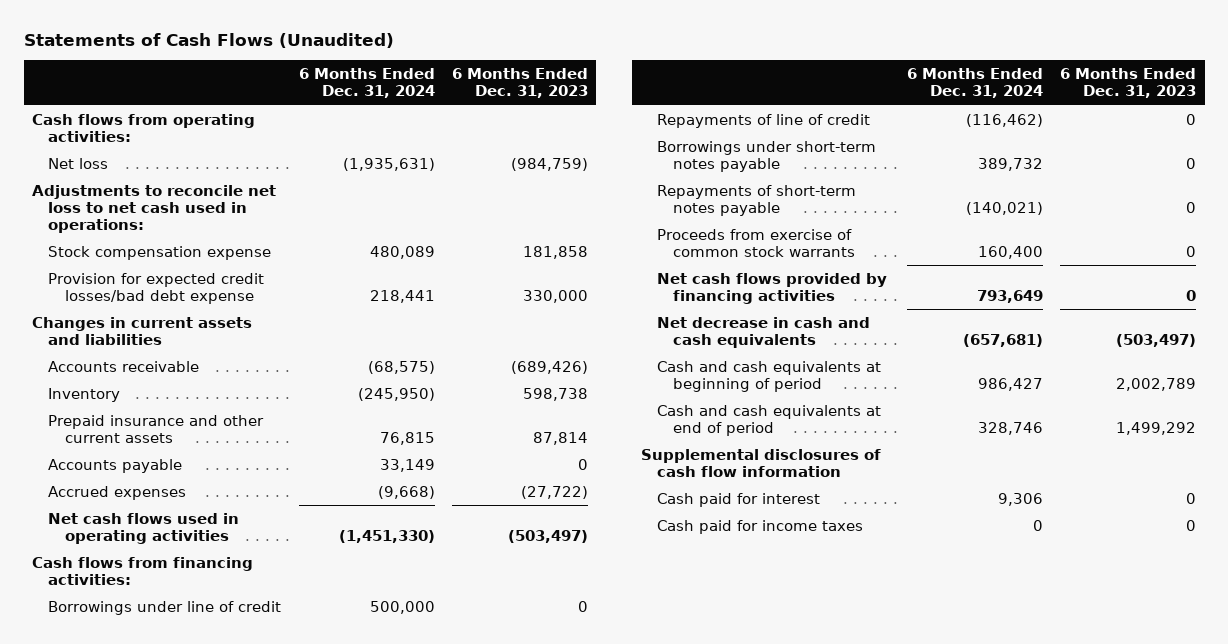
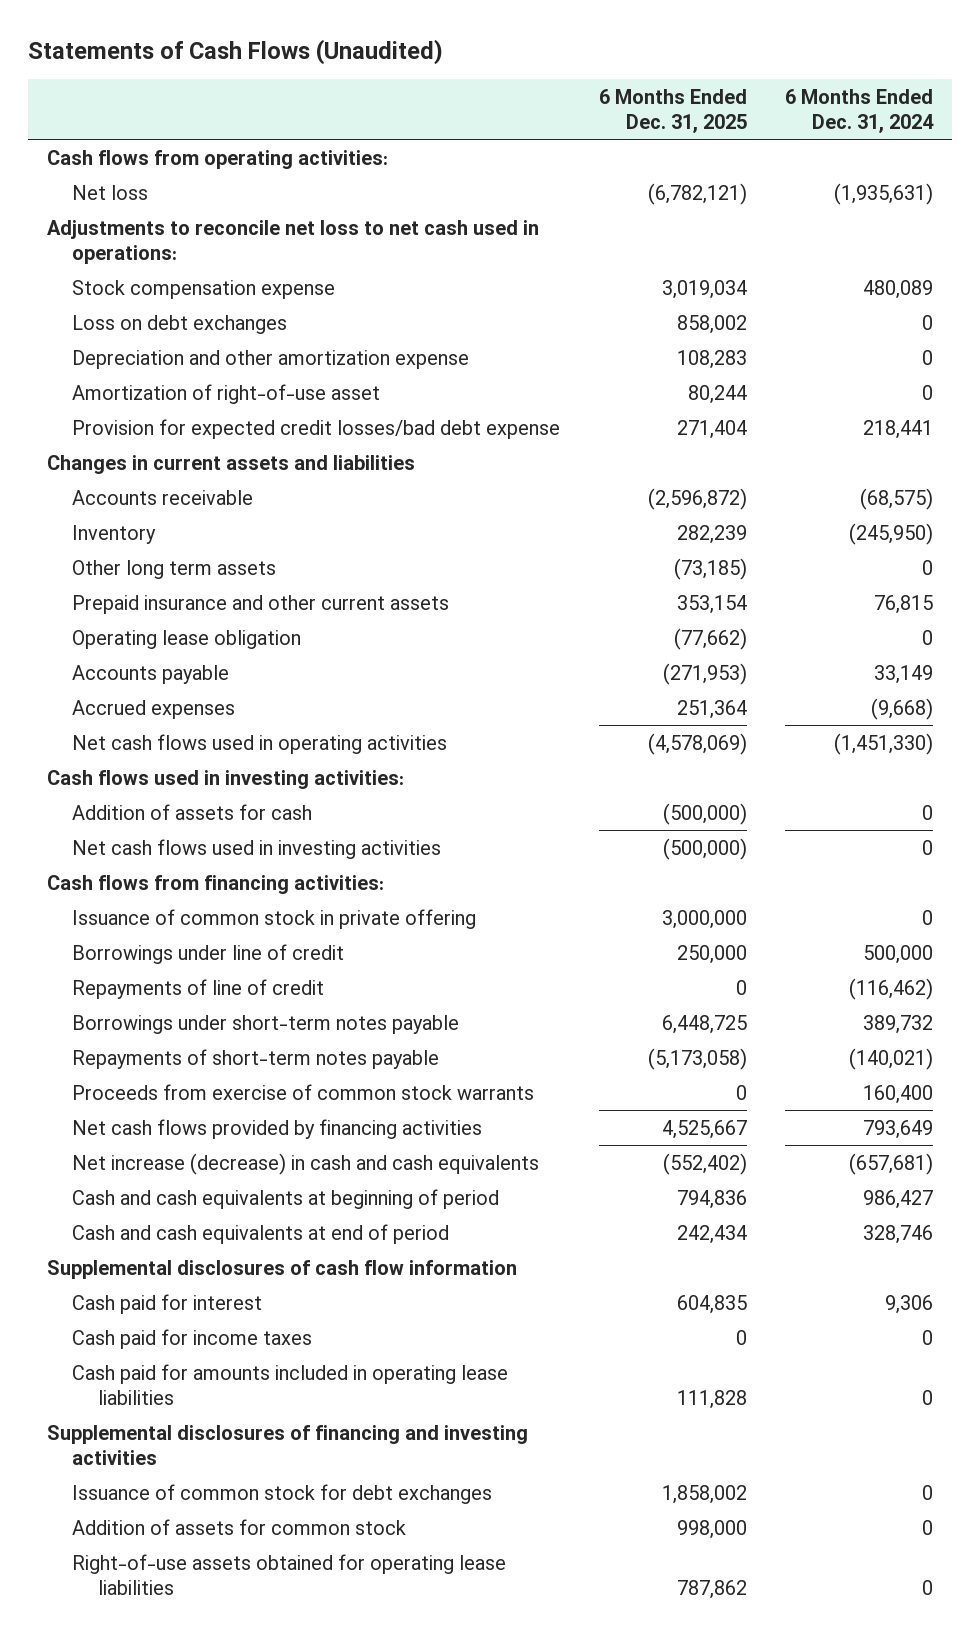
[451,68,588,99] 6 Months Ended Dec. 31, 2023 -> none
none -> [598,88,747,134] 6 Months Ended Dec. 31, 2025
none -> [72,314,288,334] Loss on debt exchanges
none -> [72,349,470,369] Depreciation and other amortization expense
none -> [72,383,381,404] Amortization of right-of-use asset
none -> [72,559,277,579] Other long term assets
none -> [72,629,302,649] Operating lease obligation
none -> [46,769,404,789] Cash flows used in investing activities:
none -> [72,803,313,820] Addition of assets for cash
none -> [72,838,442,859] Net cash flows used in investing activities
none -> [72,908,477,929] Issuance of common stock in private offering
[656,316,870,348] Net decrease in cash and cash equivalents -> [72,1152,540,1175] Net increase (decrease) in cash and cash equivalents
none -> [72,1363,509,1405] Cash paid for amounts included in operating lease liabilities
none -> [46,1424,528,1465] Supplemental disclosures of financing and investing activities
none -> [72,1483,493,1504] Issuance of common stock for debt exchanges
none -> [72,1518,407,1535] Addition of assets for common stock
none -> [72,1553,507,1595] Right-of-use assets obtained for operating lease liabilities

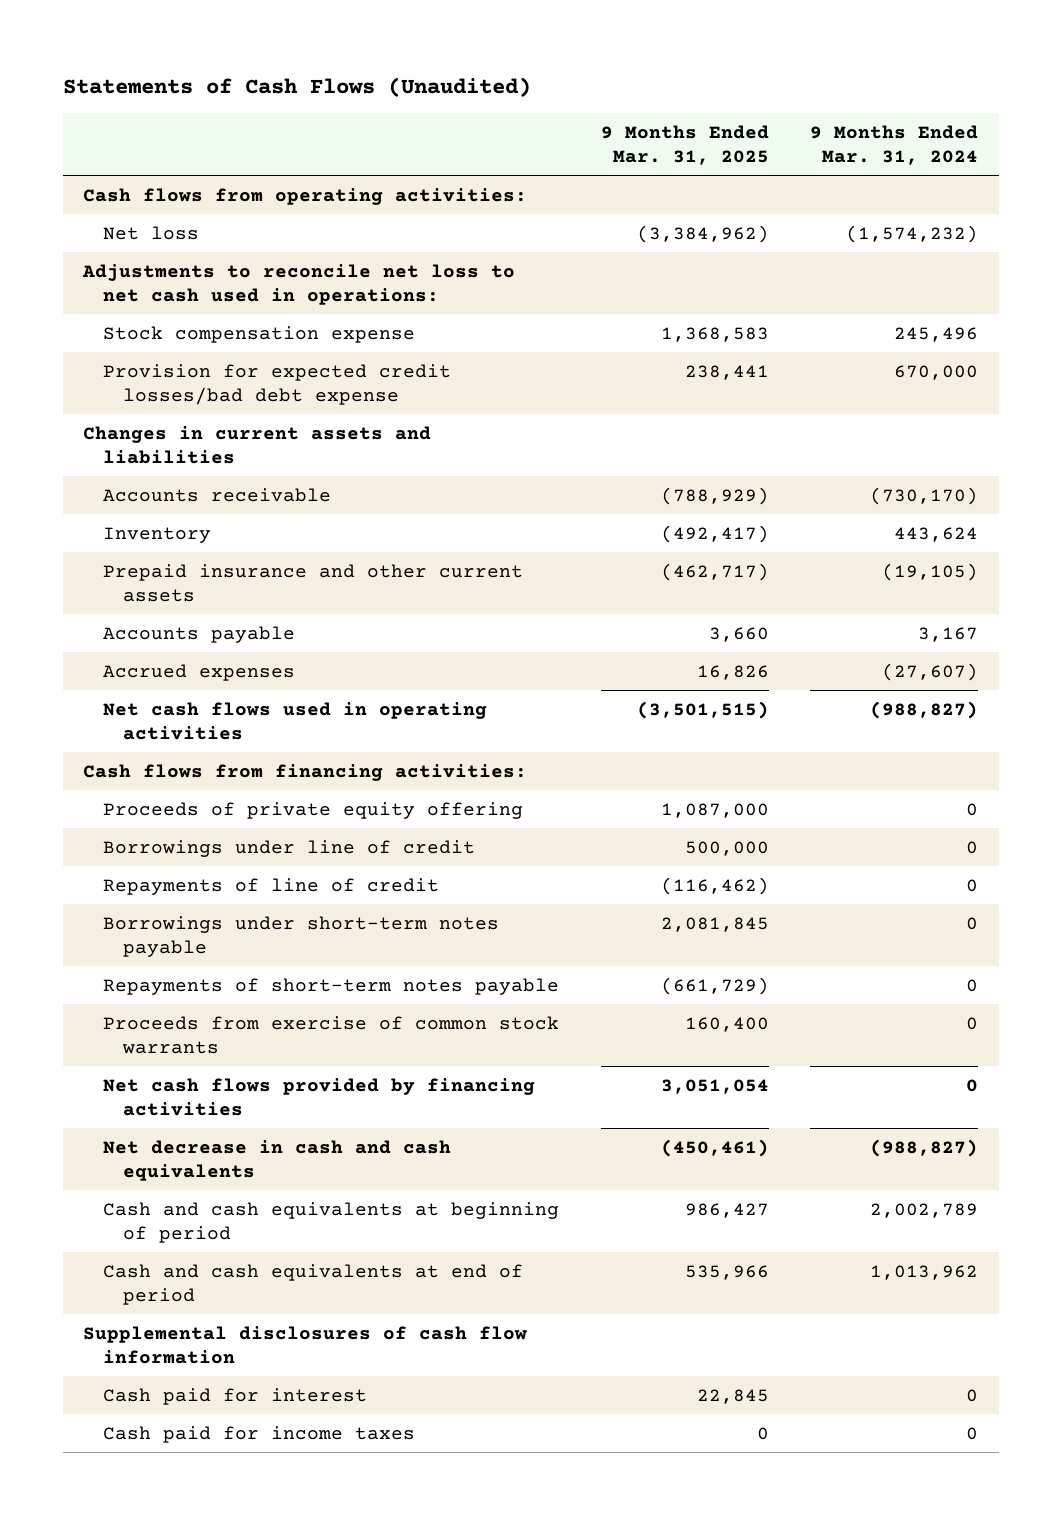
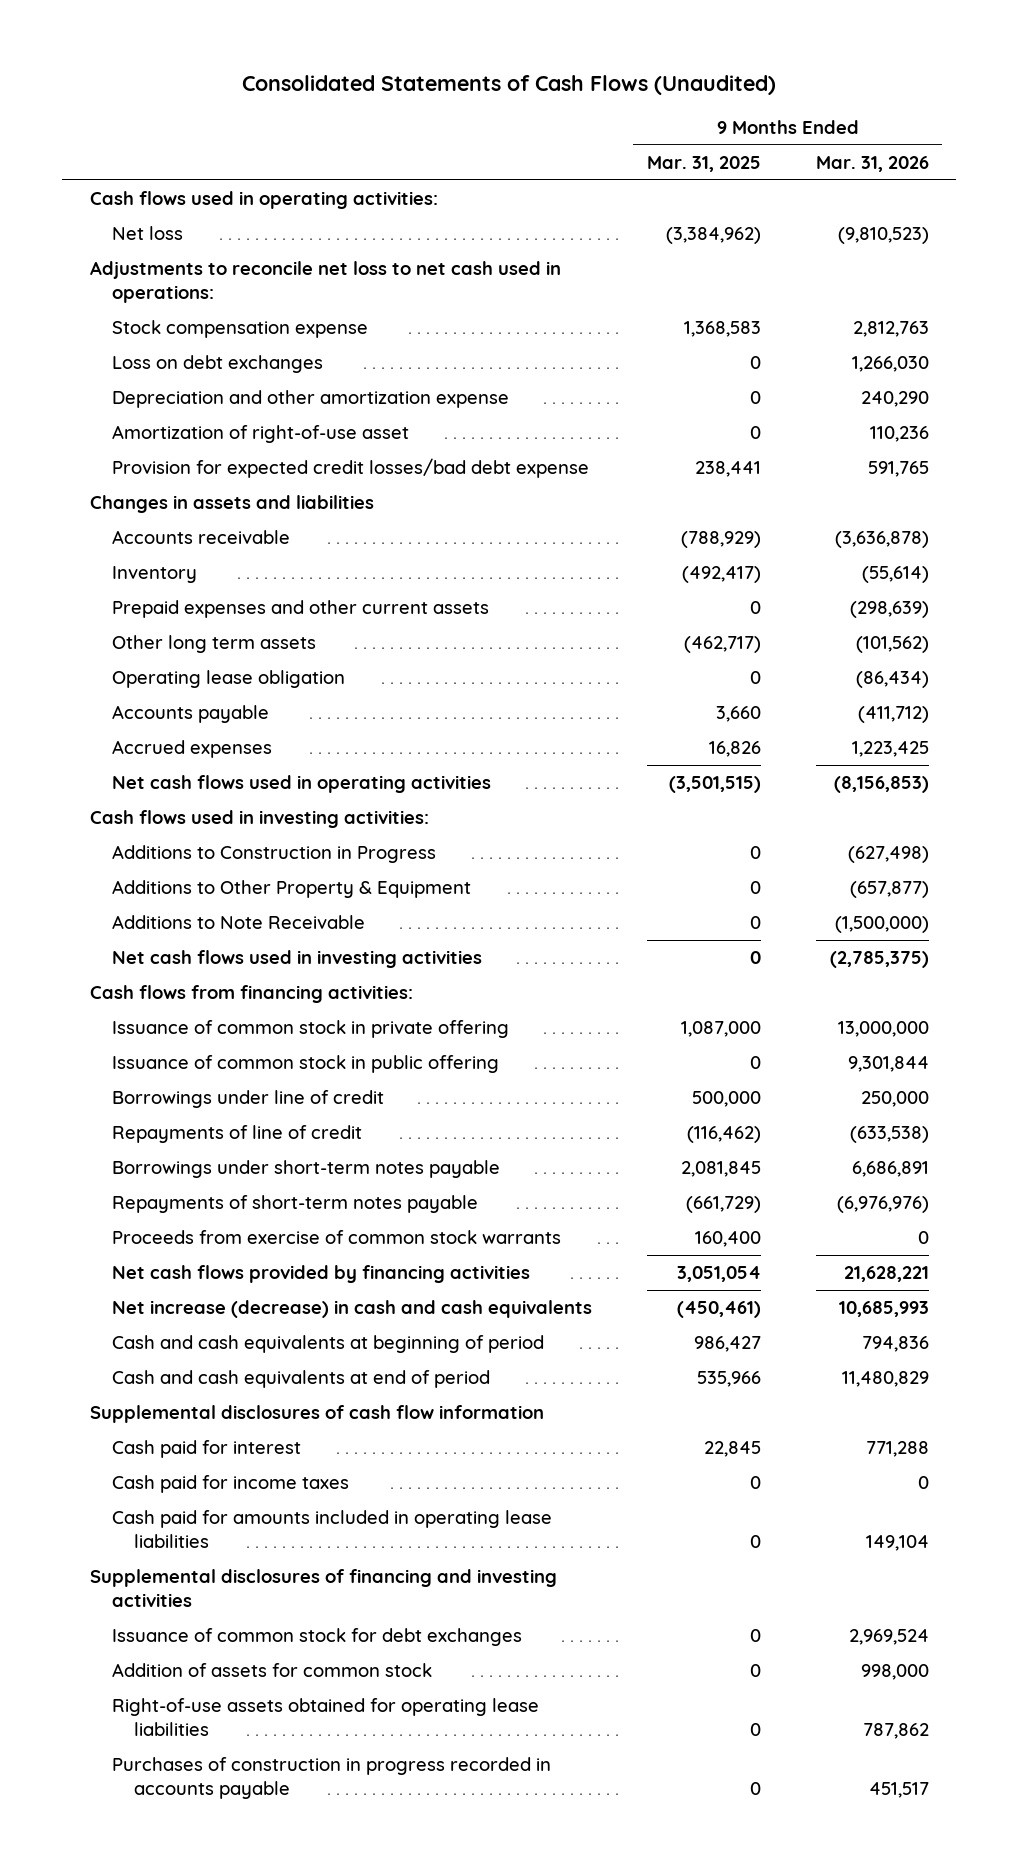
[62,77,531,98] Statements of Cash Flows (Unaudited) -> [242,74,777,95] Consolidated Statements of Cash Flows (Unaudited)
[810,124,979,165] 9 Months Ended Mar. 31, 2024 -> none
none -> [815,155,929,172] Mar. 31, 2026
[83,187,528,205] Cash flows from operating activities: -> [89,191,438,210] Cash flows used in operating activities:
none -> [111,355,323,374] Loss on debt exchanges
none -> [111,390,509,409] Depreciation and other amortization expense
none -> [111,425,409,444] Amortization of right-of-use asset
[83,425,432,464] Changes in current assets and liabilities -> [89,495,374,514] Changes in assets and liabilities
[103,563,524,602] Prepaid insurance and other current assets -> [111,600,489,619] Prepaid expenses and other current assets
[660,562,769,581] (462,717) -> [749,601,761,615] 0
none -> [111,635,316,654] Other long term assets
none -> [111,670,345,689] Operating lease obligation
none -> [89,810,429,829] Cash flows used in investing activities:
none -> [111,845,436,864] Additions to Construction in Progress
none -> [111,880,471,899] Additions to Other Property & Equipment
none -> [111,915,365,930] Additions to Note Receivable
none -> [111,950,482,969] Net cash flows used in investing activities
[103,801,524,819] Proceeds of private equity offering -> [111,1020,509,1039] Issuance of common stock in private offering
none -> [111,1055,499,1074] Issuance of common stock in public offering
[103,1139,452,1181] Net decrease in cash and cash equivalents -> [111,1300,592,1319] Net increase (decrease) in cash and cash equivalents
none -> [111,1510,552,1548] Cash paid for amounts included in operating lease liabilities
none -> [89,1569,557,1607] Supplemental disclosures of financing and investing activities
none -> [111,1628,522,1647] Issuance of common stock for debt exchanges
none -> [111,1663,432,1678] Addition of assets for common stock
none -> [111,1698,539,1736] Right-of-use assets obtained for operating lease liabilities
none -> [111,1757,551,1799] Purchases of construction in progress recorded in accounts payable

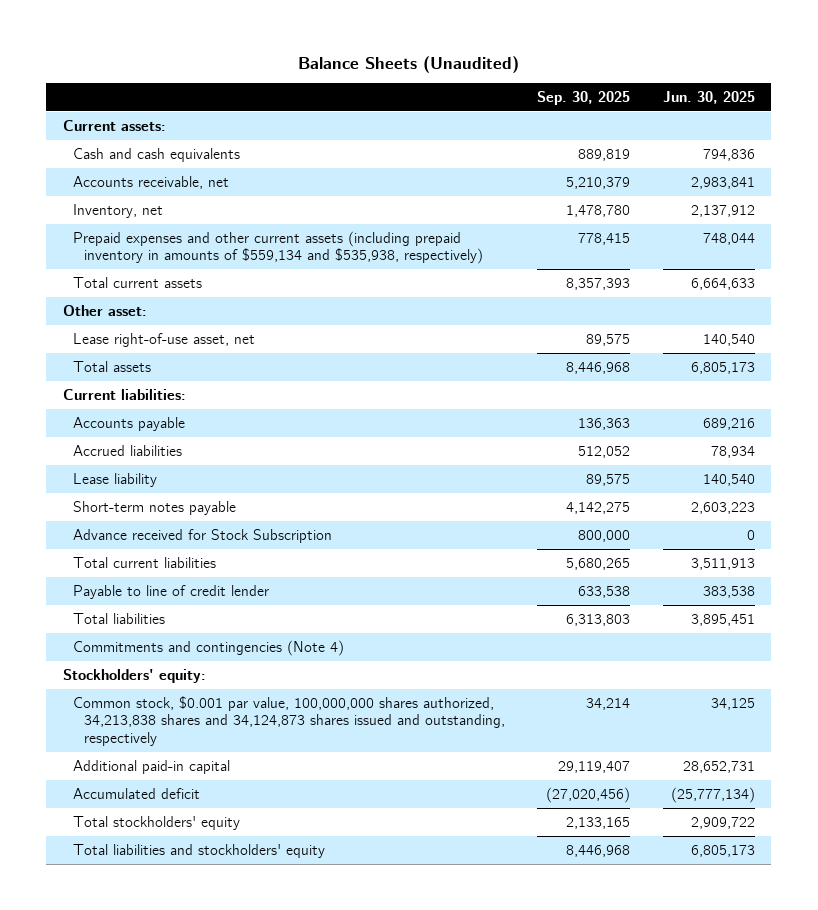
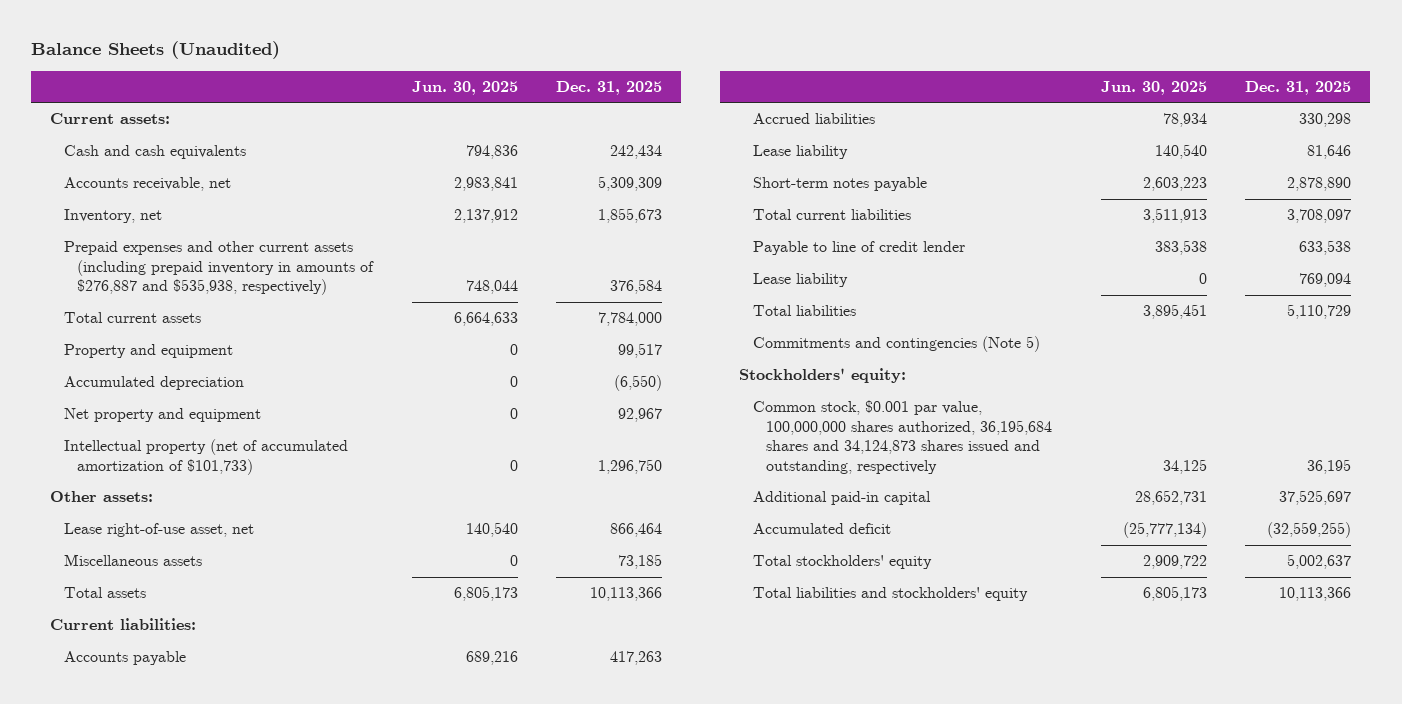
[537,90,631,105] Sep. 30, 2025 -> none
none -> [556,80,663,95] Dec. 31, 2025
[73,230,484,265] Prepaid expenses and other current assets (including prepaid inventory in amounts of $559,134 and $535,938, respectively) -> [63,241,375,296] Prepaid expenses and other current assets (including prepaid inventory in amounts of $276,887 and $535,938, respectively)
none -> [63,344,233,359] Property and equipment
none -> [63,376,244,391] Accumulated depreciation
none -> [63,408,261,423] Net property and equipment
none -> [63,439,348,475] Intellectual property (net of accumulated amortization of $101,733)
[62,304,147,316] Other asset: -> [50,491,154,503] Other assets:
none -> [63,554,202,567] Miscellaneous assets
[73,528,333,543] Advance received for Stock Subscription -> none
none -> [752,273,848,288] Lease liability
[73,639,345,656] Commitments and contingencies (Note 4) -> [752,336,1040,353] Commitments and contingencies (Note 5)
[73,695,506,746] Common stock, $0.001 par value, 100,000,000 shares authorized, 34,213,838 shares and 34,124,873 shares issued and outstanding, respectively -> [752,400,1053,474] Common stock, $0.001 par value, 100,000,000 shares authorized, 36,195,684 shares and 34,124,873 shares issued and outstanding, respectively

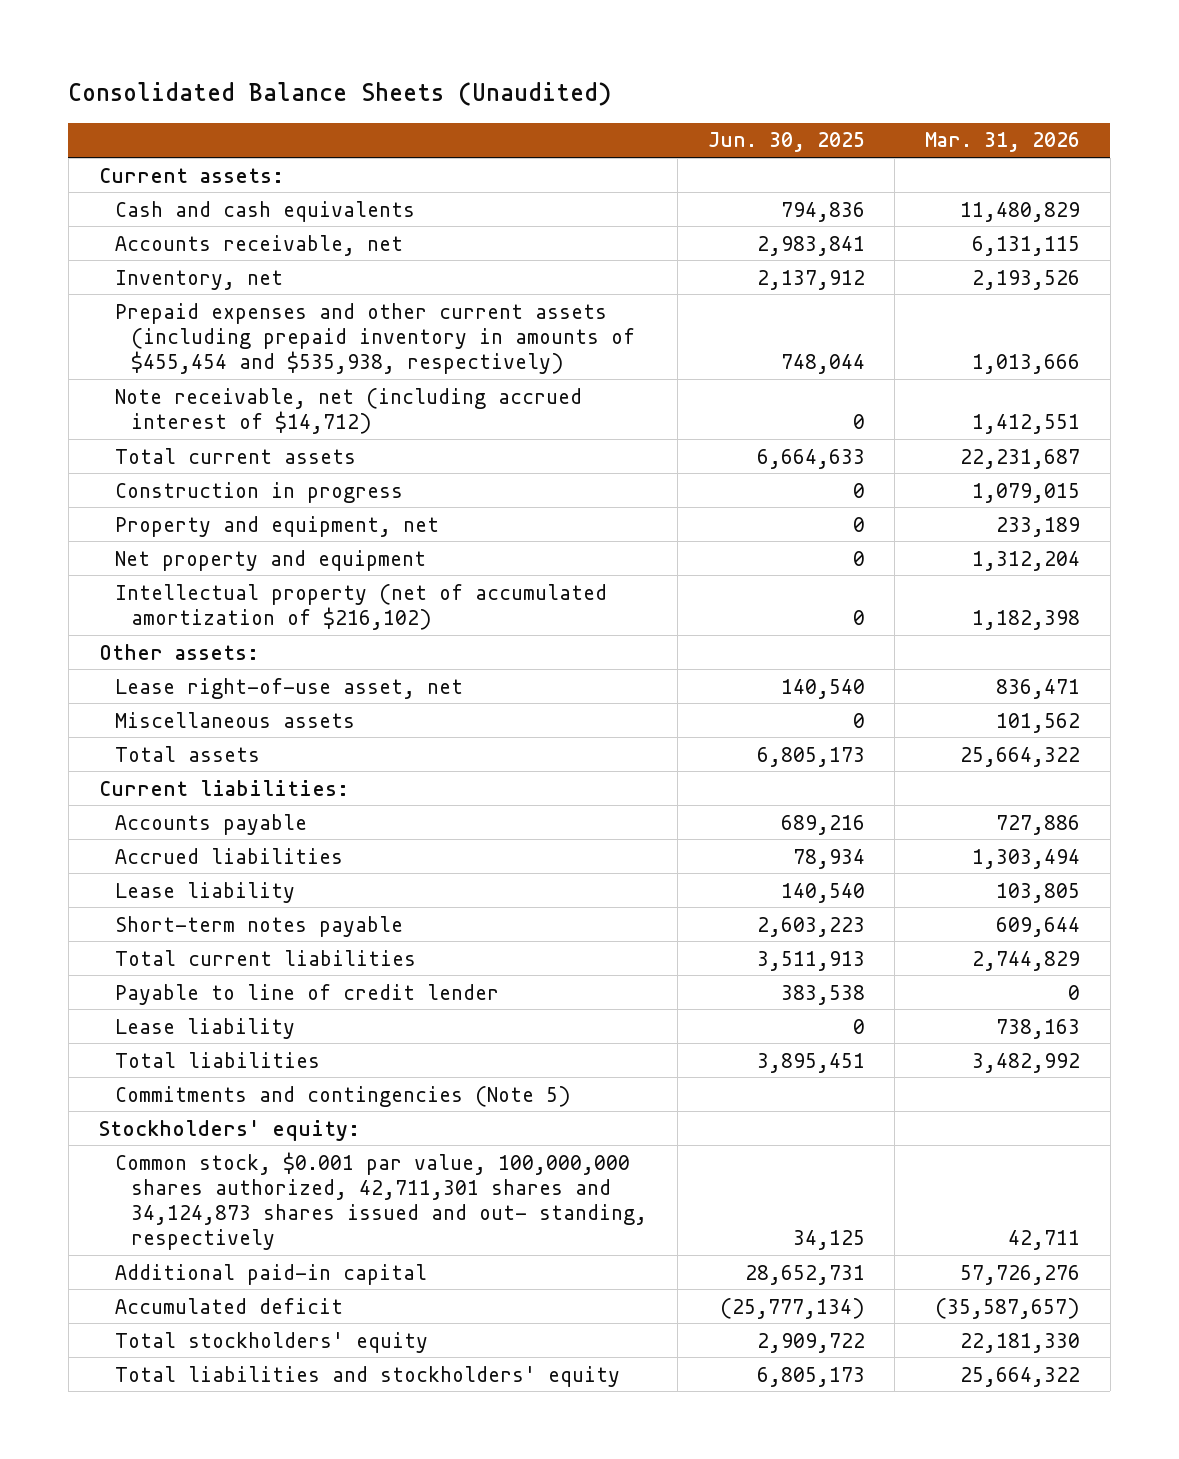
[31,41,281,60] Balance Sheets (Unaudited) -> [68,82,612,107] Consolidated Balance Sheets (Unaudited)
[556,80,663,95] Dec. 31, 2025 -> none
none -> [925,132,1081,153] Mar. 31, 2026
[63,241,375,296] Prepaid expenses and other current assets (including prepaid inventory in amounts of $276,887 and $535,938, respectively) -> [114,302,635,374] Prepaid expenses and other current assets (including prepaid inventory in amounts of $455,454 and $535,938, respectively)
none -> [114,387,582,434] Note receivable, net (including accrued interest of $14,712)
[63,376,244,391] Accumulated depreciation -> none
none -> [114,481,403,503] Construction in progress
[63,344,233,359] Property and equipment -> [114,515,439,537] Property and equipment, net
[63,439,348,475] Intellectual property (net of accumulated amortization of $101,733) -> [114,583,607,630] Intellectual property (net of accumulated amortization of $216,102)
[752,400,1053,474] Common stock, $0.001 par value, 100,000,000 shares authorized, 36,195,684 shares and 34,124,873 shares issued and outstanding, respectively -> [114,1151,647,1250] Common stock, $0.001 par value, 100,000,000 shares authorized, 42,711,301 shares and 34,124,873 shares issued and out- standing, respectively

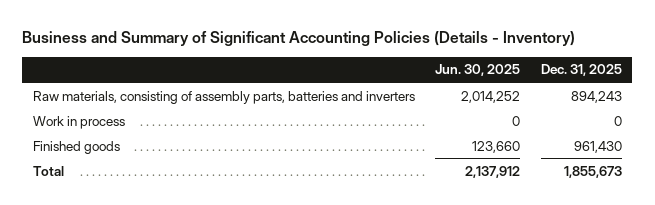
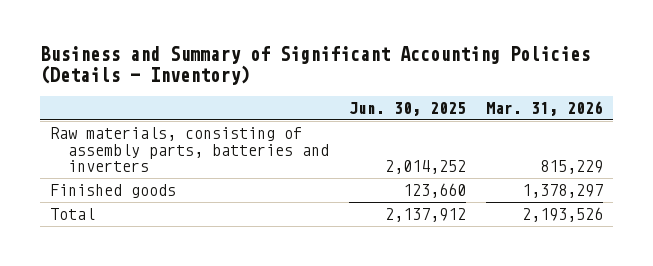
[540,64,622,77] Dec. 31, 2025 -> none
none -> [486,101,604,117] Mar. 31, 2026
[32,115,125,129] Work in process -> none

